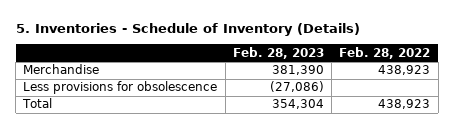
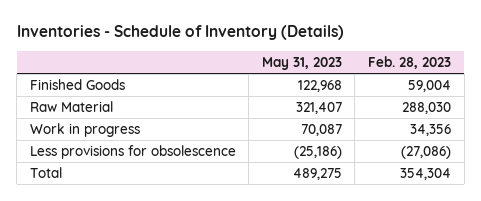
[15,23,360,37] 5. Inventories - Schedule of Inventory (Details) -> [16,25,344,41] Inventories - Schedule of Inventory (Details)
[339,46,431,59] Feb. 28, 2022 -> none
none -> [261,56,342,70] May 31, 2023
[23,64,100,75] Merchandise -> none
none -> [29,78,125,90] Finished Goods
none -> [29,100,113,112] Raw Material
none -> [29,122,140,137] Work in progress

